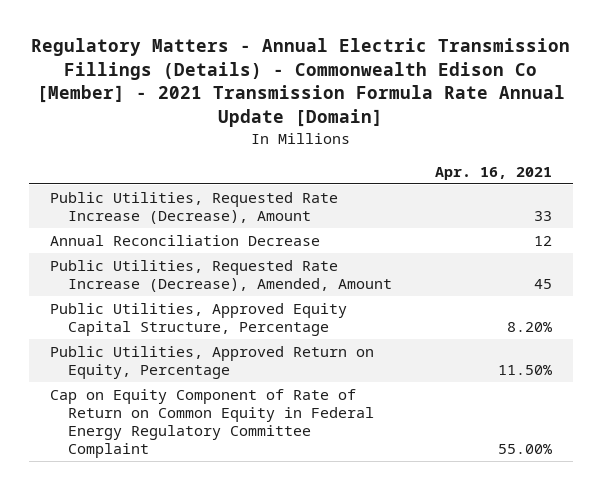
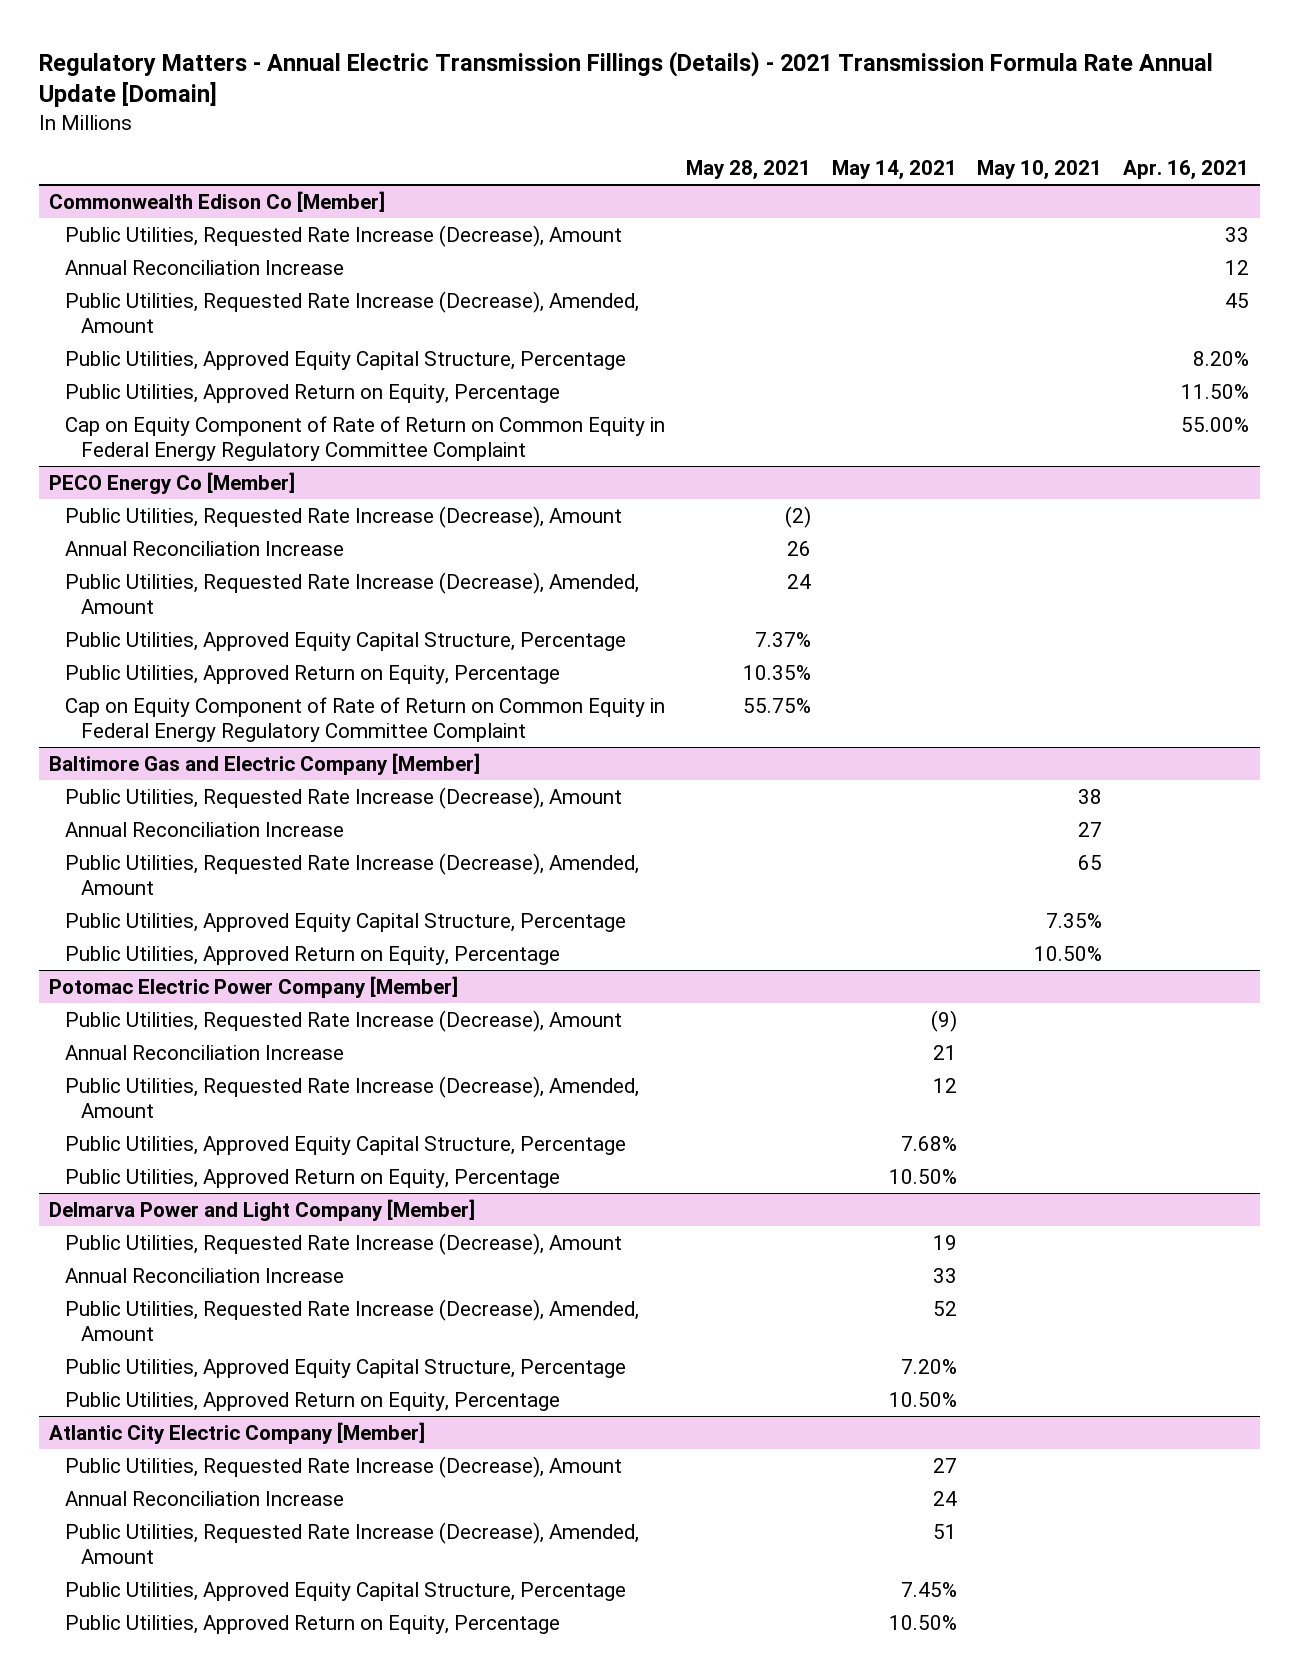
[30,38,570,127] Regulatory Matters - Annual Electric Transmission Fillings (Details) - Commonwealth Edison Co [Member] - 2021 Transmission Formula Rate Annual Update [Domain] -> [38,50,1213,108] Regulatory Matters - Annual Electric Transmission Fillings (Details) - 2021 Transmission Formula Rate Annual Update [Domain]
none -> [685,159,811,180] May 28, 2021
none -> [831,159,957,180] May 14, 2021
none -> [977,159,1103,180] May 10, 2021
none -> [49,190,386,212] Commonwealth Edison Co [Member]
[50,235,321,247] Annual Reconciliation Decrease -> [65,259,345,275] Annual Reconciliation Increase
none -> [49,471,296,494] PECO Energy Co [Member]
none -> [65,505,623,528] Public Utilities, Requested Rate Increase (Decrease), Amount
none -> [65,540,345,556] Annual Reconciliation Increase
none -> [65,571,640,614] Public Utilities, Requested Rate Increase (Decrease), Amended, Amount
none -> [65,631,627,651] Public Utilities, Approved Equity Capital Structure, Percentage
none -> [65,664,561,684] Public Utilities, Approved Return on Equity, Percentage
none -> [65,696,666,742] Cap on Equity Component of Rate of Return on Common Equity in Federal Energy Regulatory Committee Complaint
none -> [49,752,481,775] Baltimore Gas and Electric Company [Member]
none -> [65,786,623,809] Public Utilities, Requested Rate Increase (Decrease), Amount
none -> [65,821,345,837] Annual Reconciliation Increase
none -> [65,852,640,895] Public Utilities, Requested Rate Increase (Decrease), Amended, Amount
none -> [65,912,627,932] Public Utilities, Approved Equity Capital Structure, Percentage
none -> [65,945,561,965] Public Utilities, Approved Return on Equity, Percentage
none -> [49,975,459,998] Potomac Electric Power Company [Member]
none -> [65,1009,623,1032] Public Utilities, Requested Rate Increase (Decrease), Amount
none -> [65,1044,345,1060] Annual Reconciliation Increase
none -> [65,1075,640,1118] Public Utilities, Requested Rate Increase (Decrease), Amended, Amount
none -> [65,1135,627,1155] Public Utilities, Approved Equity Capital Structure, Percentage
none -> [65,1168,561,1188] Public Utilities, Approved Return on Equity, Percentage
none -> [49,1198,476,1221] Delmarva Power and Light Company [Member]
none -> [65,1232,623,1255] Public Utilities, Requested Rate Increase (Decrease), Amount
none -> [65,1267,345,1283] Annual Reconciliation Increase
none -> [65,1298,640,1341] Public Utilities, Requested Rate Increase (Decrease), Amended, Amount
none -> [65,1358,627,1378] Public Utilities, Approved Equity Capital Structure, Percentage
none -> [65,1391,561,1411] Public Utilities, Approved Return on Equity, Percentage
none -> [49,1421,426,1444] Atlantic City Electric Company [Member]
none -> [65,1455,623,1478] Public Utilities, Requested Rate Increase (Decrease), Amount
none -> [65,1490,345,1506] Annual Reconciliation Increase
none -> [65,1521,640,1564] Public Utilities, Requested Rate Increase (Decrease), Amended, Amount
none -> [65,1581,627,1601] Public Utilities, Approved Equity Capital Structure, Percentage
none -> [65,1614,561,1634] Public Utilities, Approved Return on Equity, Percentage

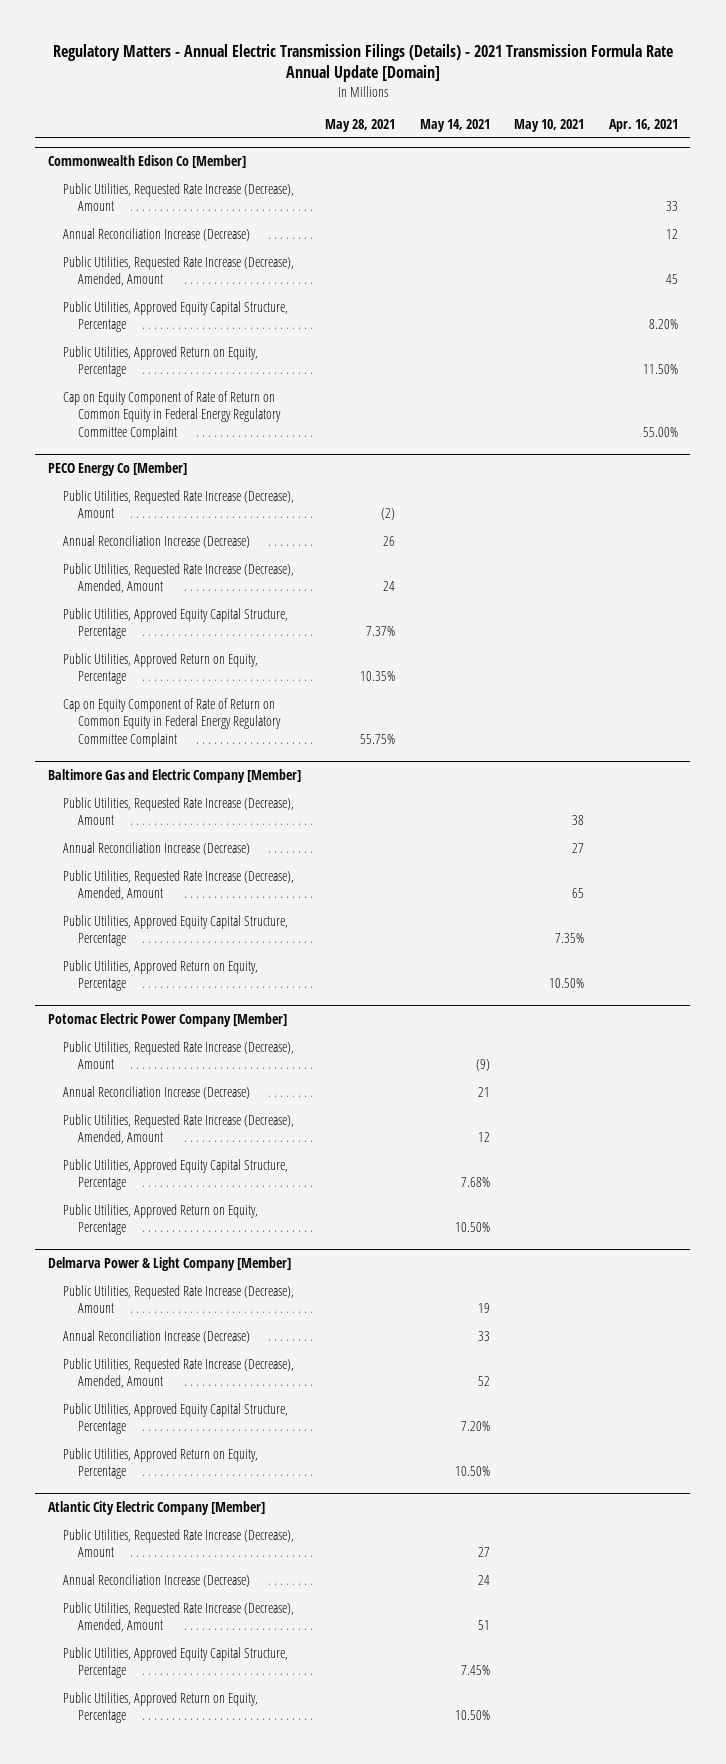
[38,50,1213,108] Regulatory Matters - Annual Electric Transmission Fillings (Details) - 2021 Transmission Formula Rate Annual Update [Domain] -> [52,43,673,82] Regulatory Matters - Annual Electric Transmission Filings (Details) - 2021 Transmission Formula Rate Annual Update [Domain]
[65,259,345,275] Annual Reconciliation Increase -> [63,227,251,241] Annual Reconciliation Increase (Decrease)
[65,540,345,556] Annual Reconciliation Increase -> [63,534,251,548] Annual Reconciliation Increase (Decrease)
[65,821,345,837] Annual Reconciliation Increase -> [63,841,251,855] Annual Reconciliation Increase (Decrease)
[65,1044,345,1060] Annual Reconciliation Increase -> [63,1085,251,1099] Annual Reconciliation Increase (Decrease)
[49,1198,476,1221] Delmarva Power and Light Company [Member] -> [47,1257,291,1272] Delmarva Power & Light Company [Member]
[65,1267,345,1283] Annual Reconciliation Increase -> [63,1329,251,1343] Annual Reconciliation Increase (Decrease)
[65,1490,345,1506] Annual Reconciliation Increase -> [63,1573,251,1587] Annual Reconciliation Increase (Decrease)

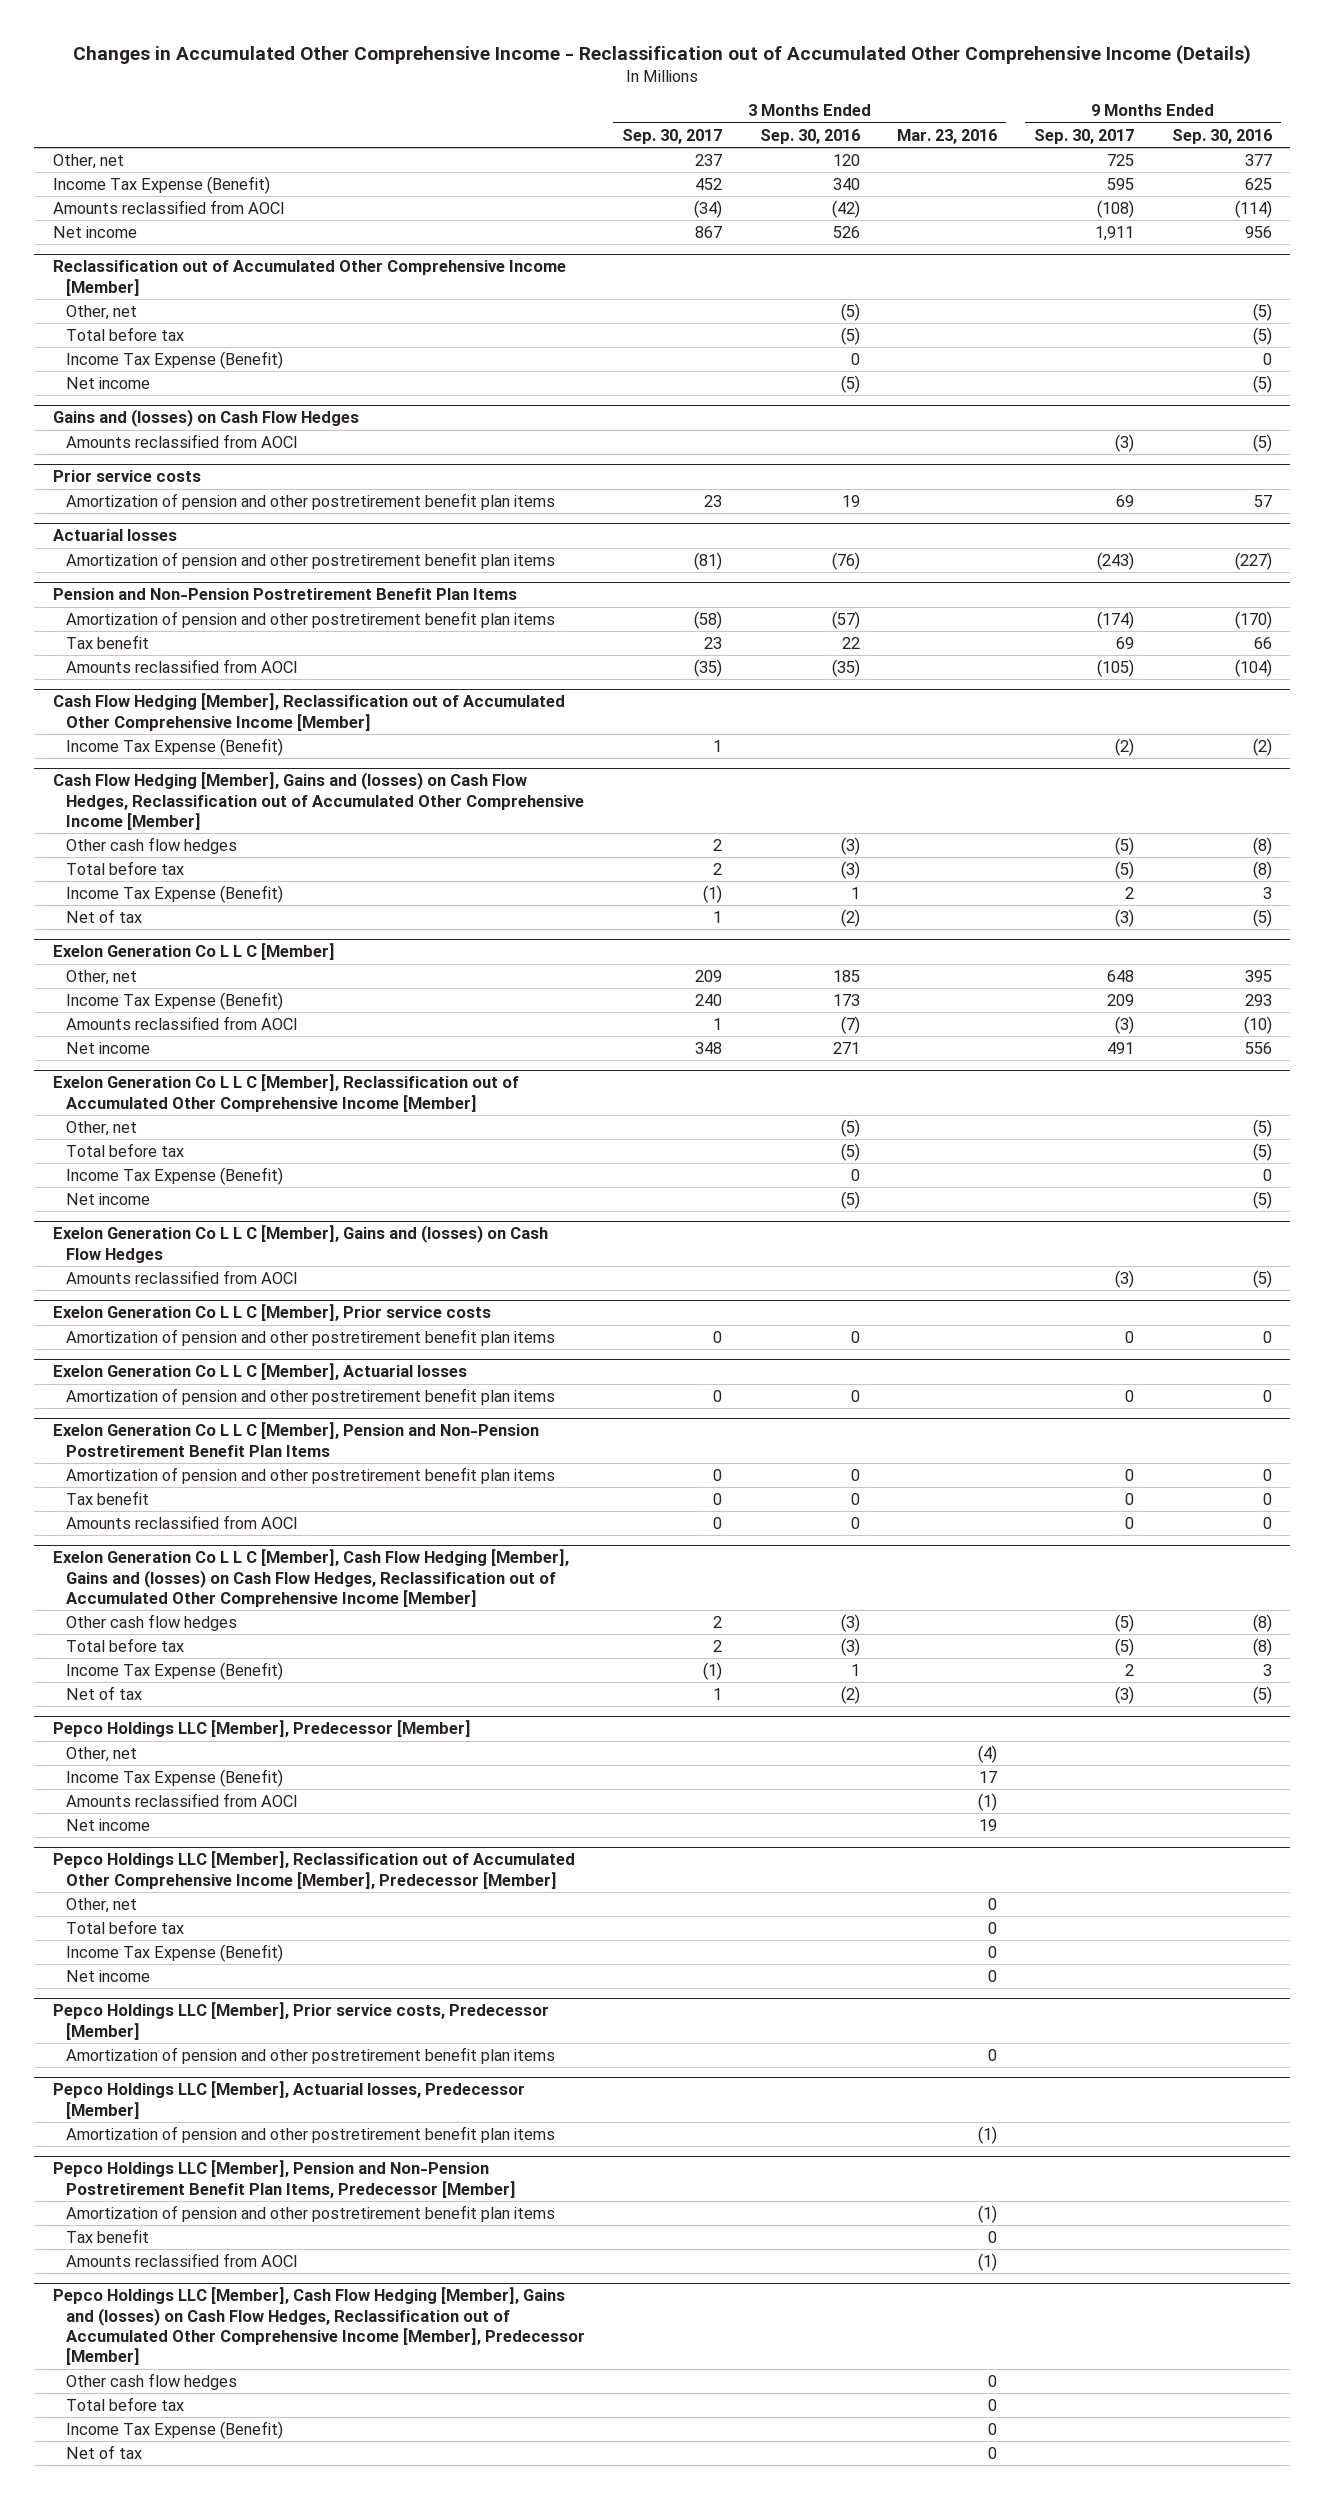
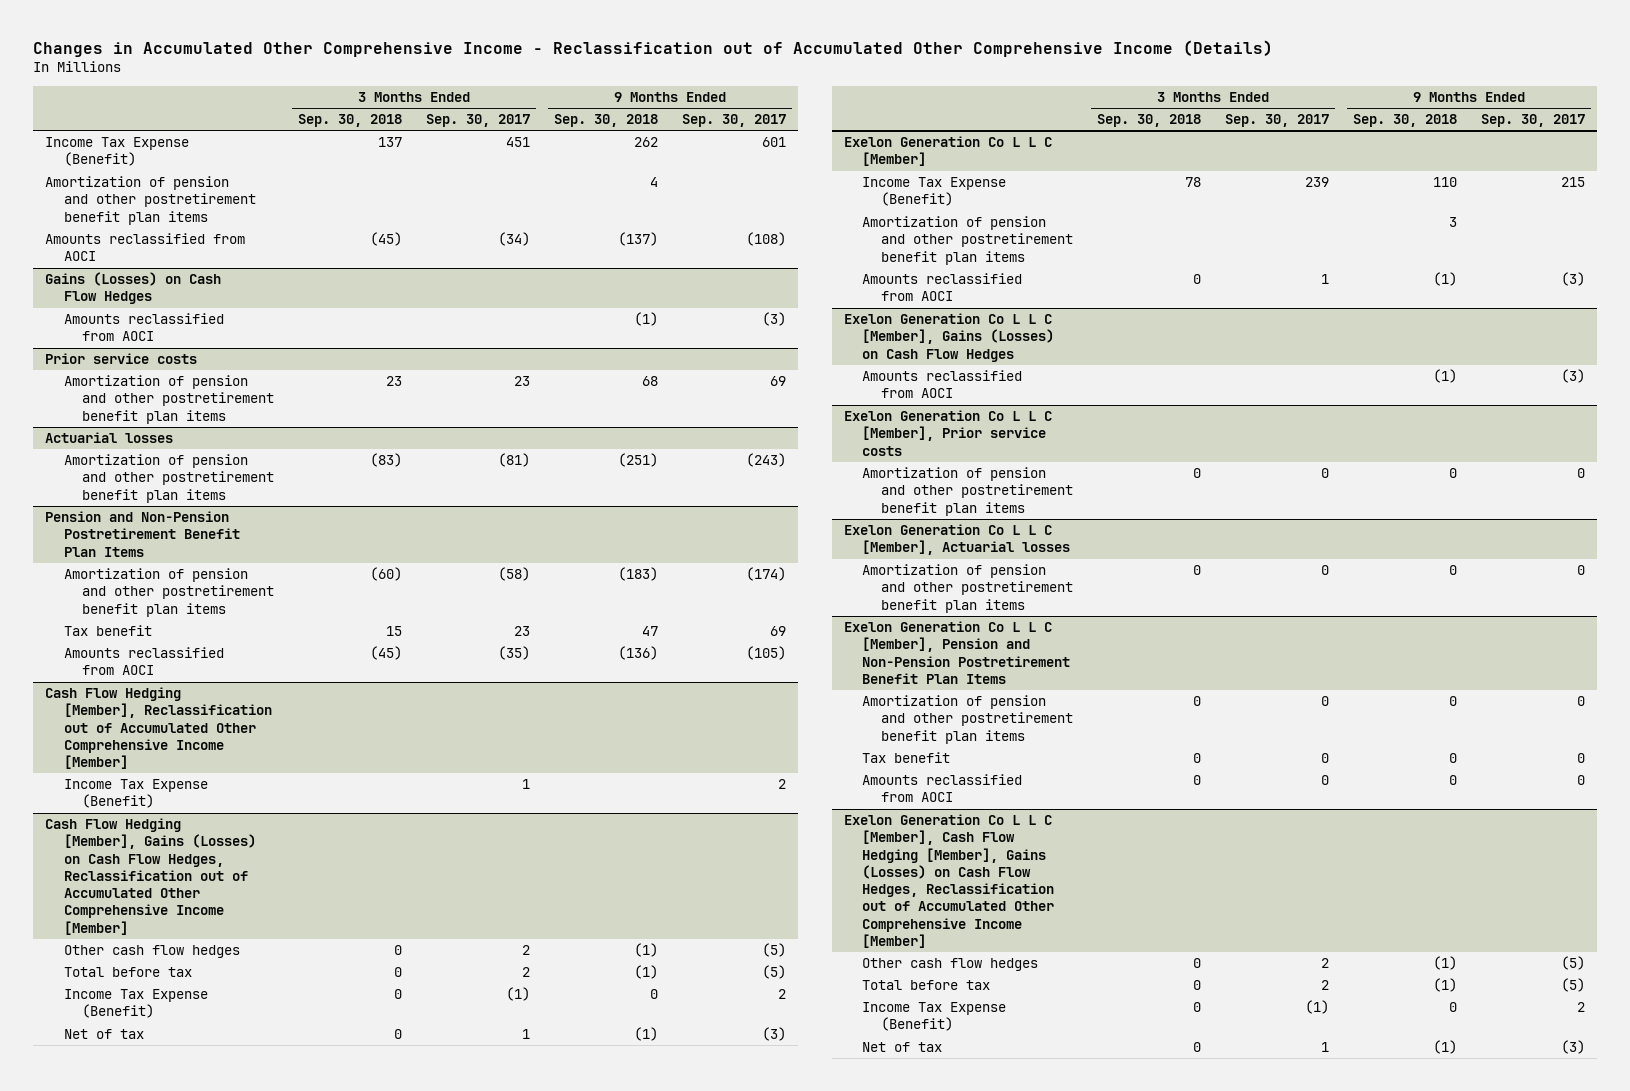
[759,128,860,144] Sep. 30, 2016 -> none
[897,128,998,144] Mar. 23, 2016 -> none
[1171,128,1272,144] Sep. 30, 2016 -> none
none -> [298,114,403,128] Sep. 30, 2018
none -> [554,114,659,128] Sep. 30, 2018
[52,154,124,170] Other, net -> none
[695,178,723,191] 452 -> [506,137,531,148] 451
[1107,178,1135,191] 595 -> [762,137,787,148] 601
none -> [45,176,256,225] Amortization of pension and other postretirement benefit plan items
[52,226,137,239] Net income -> none
[52,260,566,296] Reclassification out of Accumulated Other Comprehensive Income [Member] -> none
[66,305,138,321] Other, net -> none
[66,327,185,342] Total before tax -> none
[66,351,284,370] Income Tax Expense (Benefit) -> none
[66,377,151,390] Net income -> none
[52,409,359,428] Gains and (losses) on Cash Flow Hedges -> [45,272,222,305] Gains (Losses) on Cash Flow Hedges
[1115,738,1135,757] (2) -> [778,779,787,790] 2
[52,772,585,830] Cash Flow Hedging [Member], Gains and (losses) on Cash Flow Hedges, Reclassification out of Accumulated Other Comprehensive Income [Member] -> [45,818,256,935] Cash Flow Hedging [Member], Gains (Losses) on Cash Flow Hedges, Reclassification out of Accumulated Other Comprehensive Income [Member]
[66,970,138,986] Other, net -> none
[695,994,723,1007] 240 -> [1304,177,1329,188] 239
[1107,994,1135,1007] 209 -> [1561,177,1586,188] 215
none -> [862,216,1073,265] Amortization of pension and other postretirement benefit plan items
[66,1042,151,1055] Net income -> none
[52,1074,519,1112] Exelon Generation Co L L C [Member], Reclassification out of Accumulated Other Comprehensive Income [Member] -> none
[66,1121,138,1137] Other, net -> none
[66,1143,185,1158] Total before tax -> none
[66,1167,284,1186] Income Tax Expense (Benefit) -> none
[66,1193,151,1206] Net income -> none
[52,1225,548,1263] Exelon Generation Co L L C [Member], Gains and (losses) on Cash Flow Hedges -> [844,313,1055,362] Exelon Generation Co L L C [Member], Gains (Losses) on Cash Flow Hedges
[52,1549,569,1607] Exelon Generation Co L L C [Member], Cash Flow Hedging [Member], Gains and (losses) on Cash Flow Hedges, Reclassification out of Accumulated Other Comprehensive Income [Member] -> [844,814,1055,948] Exelon Generation Co L L C [Member], Cash Flow Hedging [Member], Gains (Losses) on Cash Flow Hedges, Reclassification out of Accumulated Other Comprehensive Income [Member]
[52,1720,471,1738] Pepco Holdings LLC [Member], Predecessor [Member] -> none
[66,1747,138,1763] Other, net -> none
[66,1769,284,1788] Income Tax Expense (Benefit) -> none
[66,1793,299,1808] Amounts reclassified from AOCI -> none
[66,1819,151,1832] Net income -> none
[52,1851,575,1889] Pepco Holdings LLC [Member], Reclassification out of Accumulated Other Comprehensive Income [Member], Predecessor [Member] -> none
[66,1898,138,1914] Other, net -> none
[66,1920,185,1935] Total before tax -> none
[66,1944,284,1963] Income Tax Expense (Benefit) -> none
[66,1970,151,1983] Net income -> none
[52,2002,549,2040] Pepco Holdings LLC [Member], Prior service costs, Predecessor [Member] -> none
[66,2047,556,2065] Amortization of pension and other postretirement benefit plan items -> none
[52,2081,525,2119] Pepco Holdings LLC [Member], Actuarial losses, Predecessor [Member] -> none
[66,2126,556,2144] Amortization of pension and other postretirement benefit plan items -> none
[52,2160,517,2198] Pepco Holdings LLC [Member], Pension and Non-Pension Postretirement Benefit Plan Items, Predecessor [Member] -> none
[66,2205,556,2223] Amortization of pension and other postretirement benefit plan items -> none
[66,2229,150,2244] Tax benefit -> none
[66,2253,299,2268] Amounts reclassified from AOCI -> none
[52,2287,586,2366] Pepco Holdings LLC [Member], Cash Flow Hedging [Member], Gains and (losses) on Cash Flow Hedges, Reclassification out of Accumulated Other Comprehensive Income [Member], Predecessor [Member] -> none
[66,2373,238,2391] Other cash flow hedges -> none
[66,2397,185,2412] Total before tax -> none
[66,2421,284,2440] Income Tax Expense (Benefit) -> none
[66,2445,143,2460] Net of tax -> none

